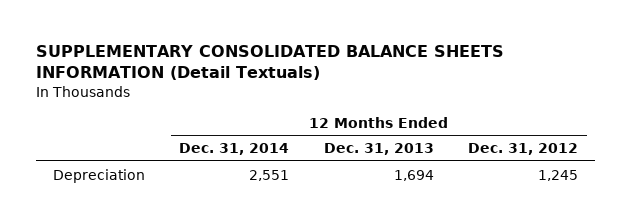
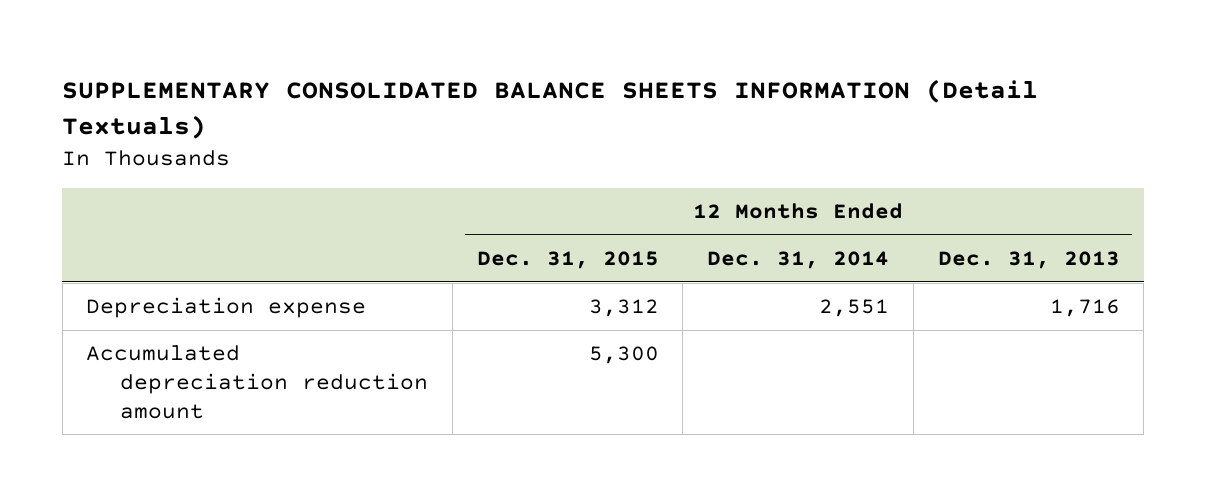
[468,143,579,156] Dec. 31, 2012 -> none
none -> [476,250,659,269] Dec. 31, 2015
[52,168,145,183] Depreciation -> [86,297,367,319] Depreciation expense
[393,169,434,181] 1,694 -> [1049,299,1120,318] 1,716
none -> [86,345,429,419] Accumulated depreciation reduction amount

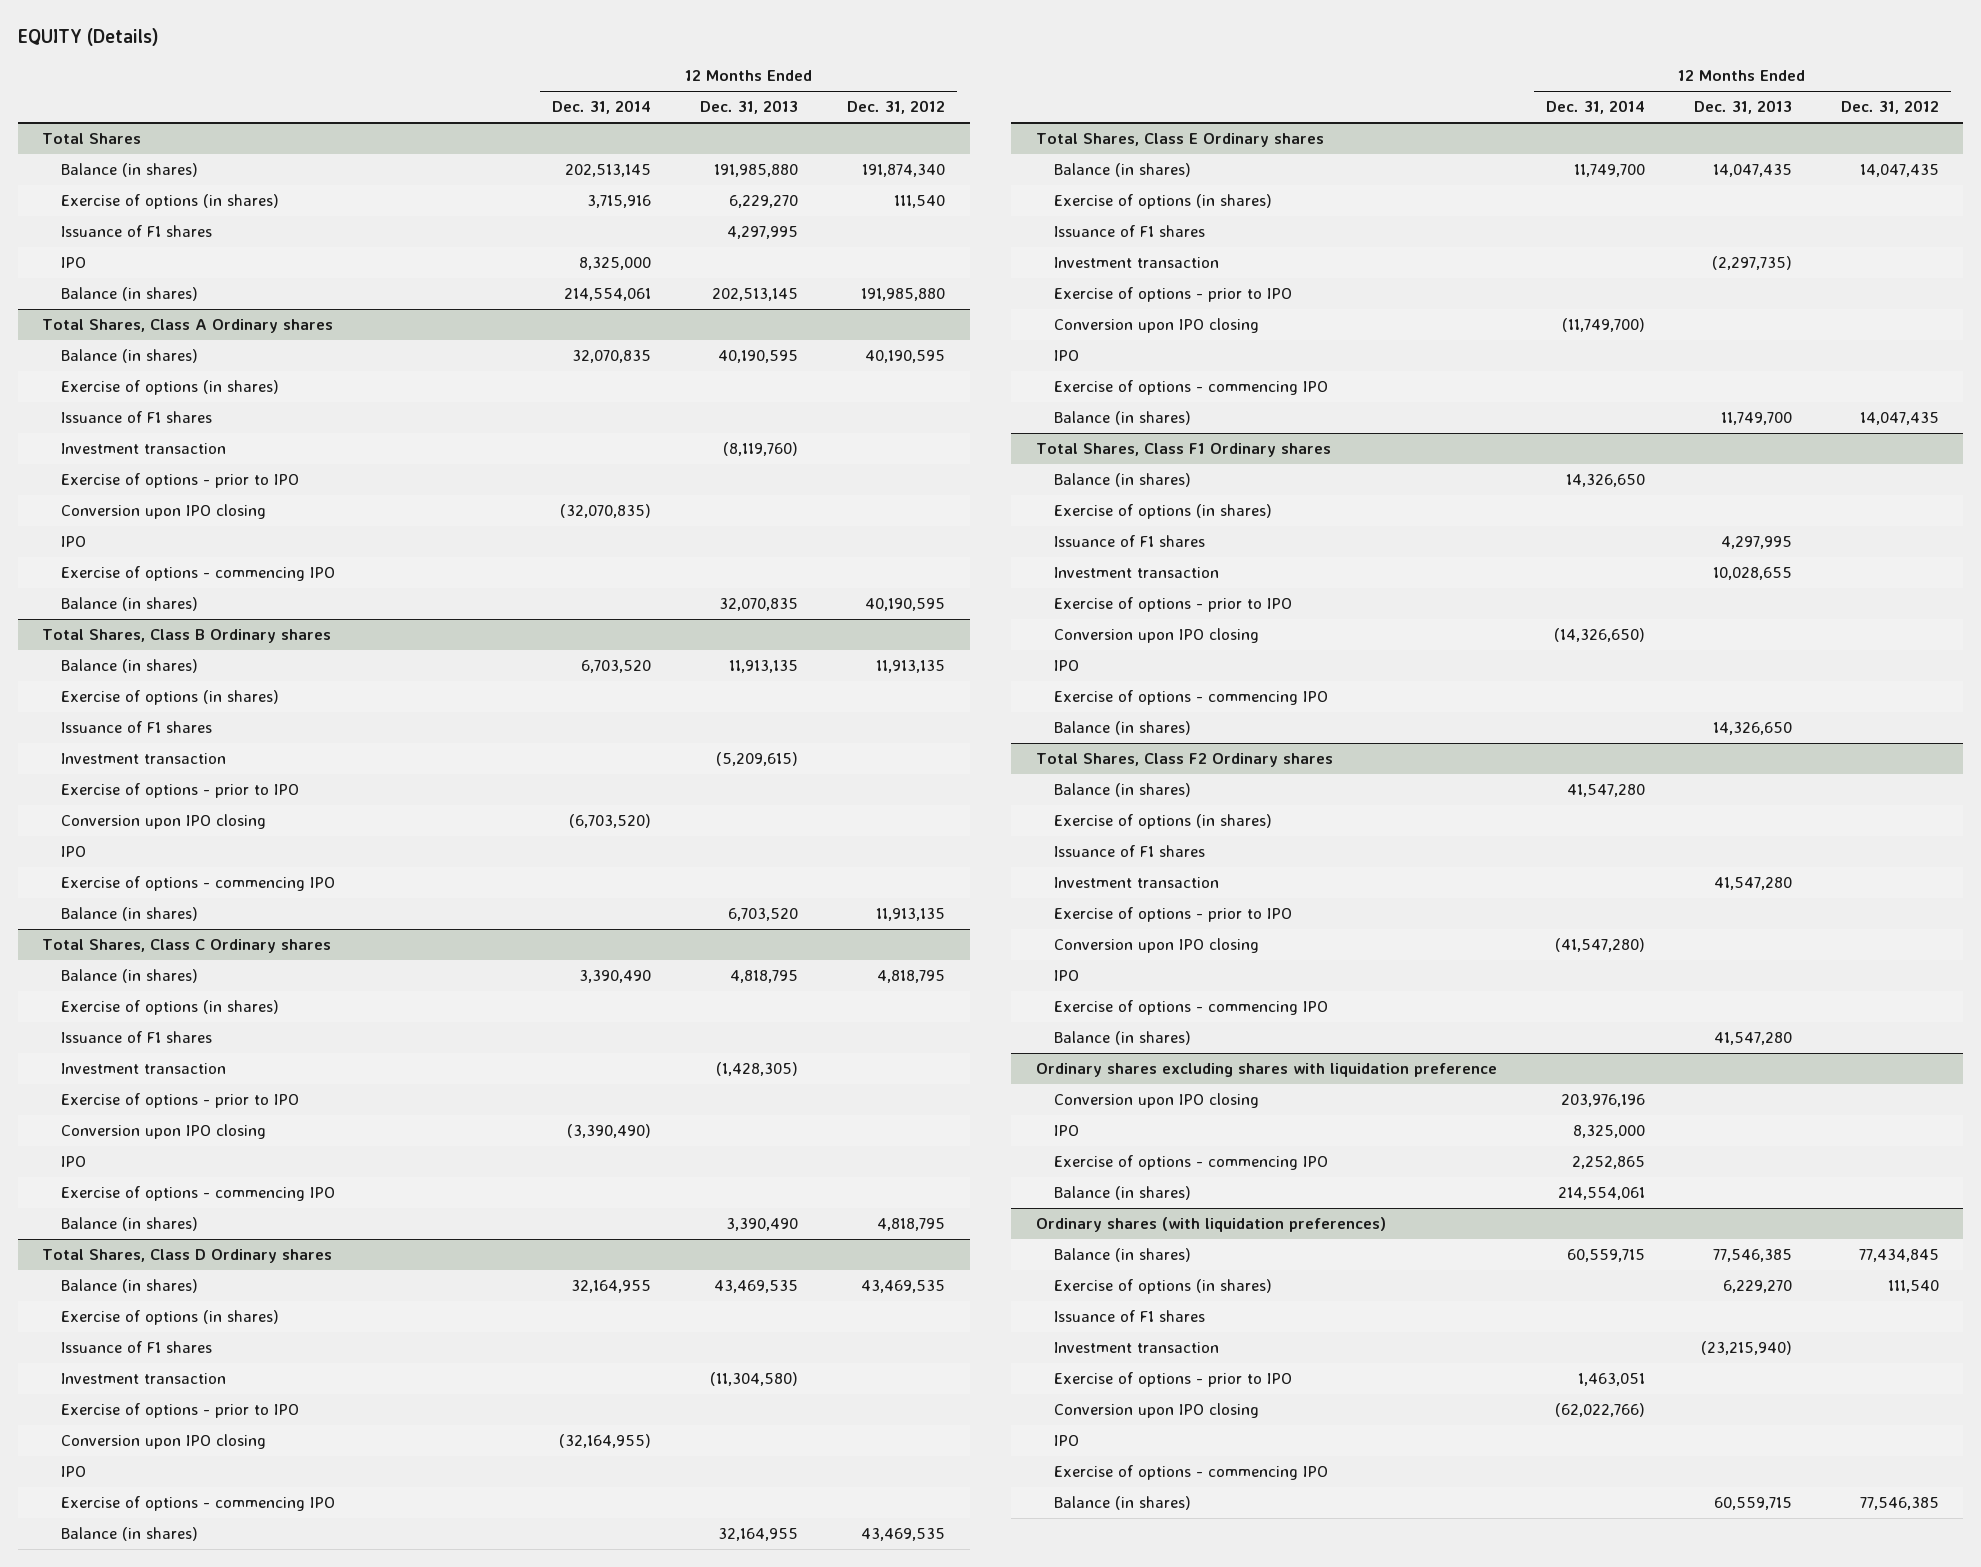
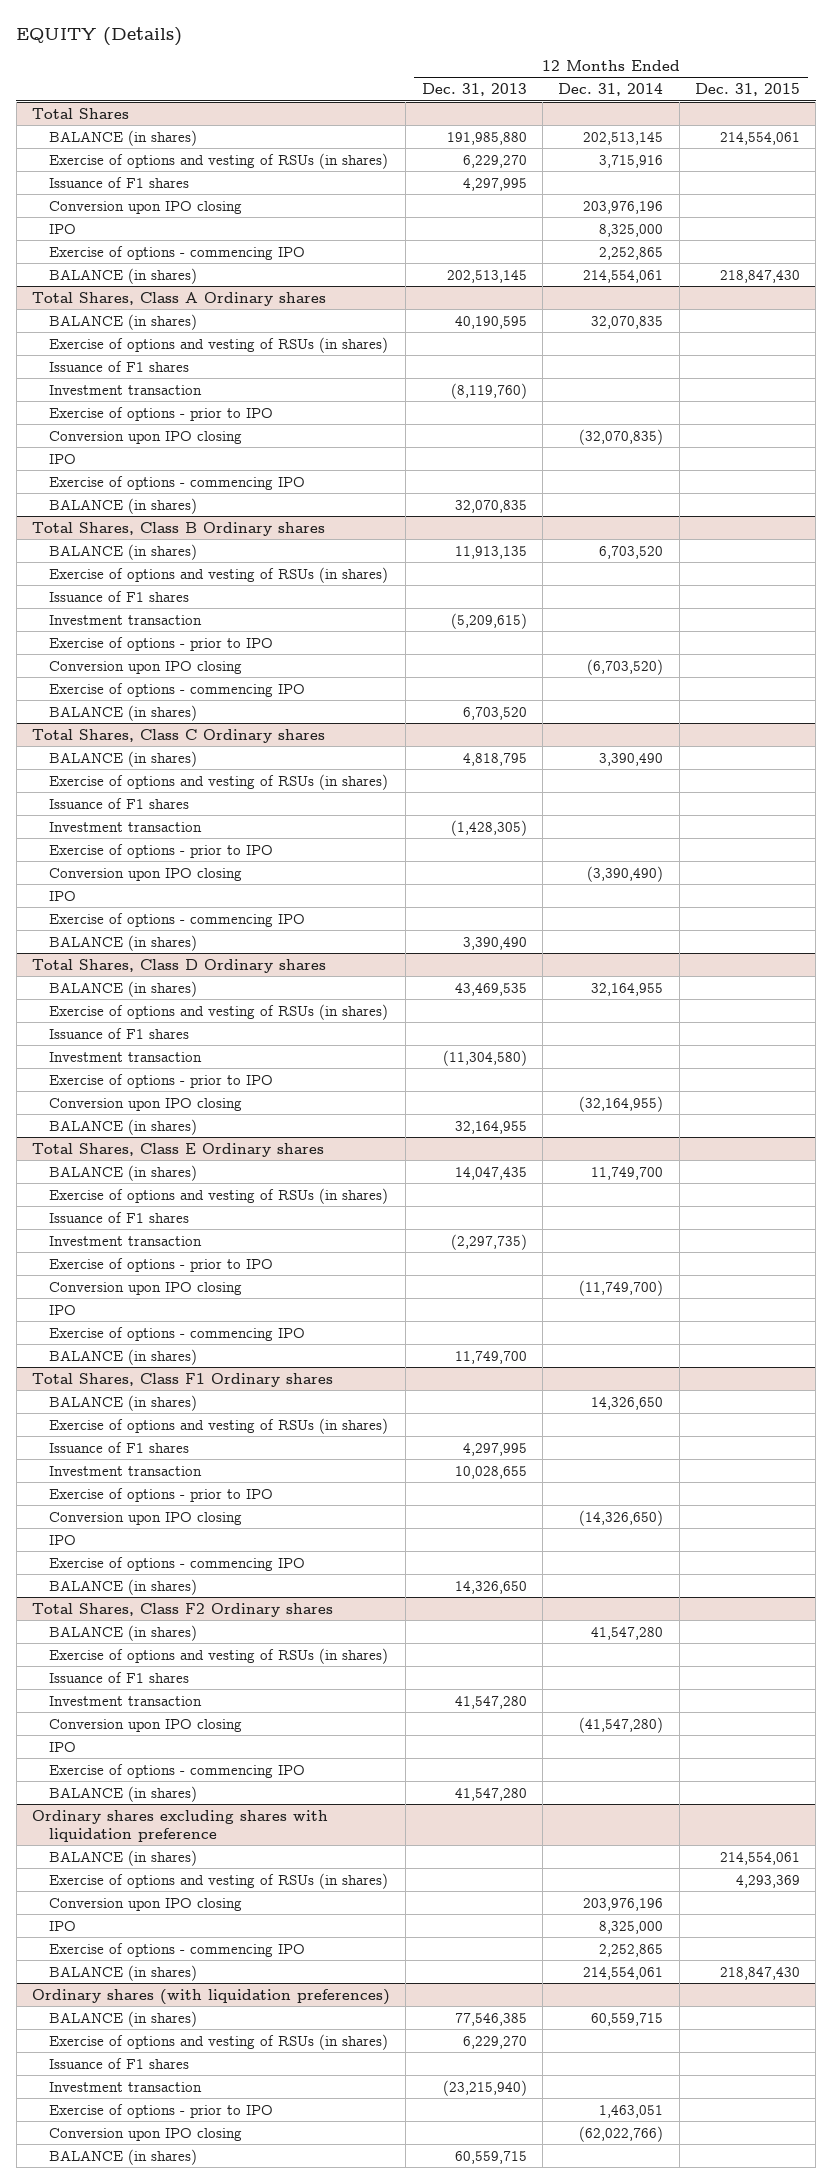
[847,100,946,115] Dec. 31, 2012 -> none
none -> [694,83,800,97] Dec. 31, 2015
[60,163,198,178] Balance (in shares) -> [49,129,198,146] BALANCE (in shares)
[60,194,279,210] Exercise of options (in shares) -> [49,152,389,169] Exercise of options and vesting of RSUs (in shares)
none -> [49,200,243,214] Conversion upon IPO closing
none -> [49,245,306,260] Exercise of options - commencing IPO
[60,287,198,302] Balance (in shares) -> [49,267,198,284] BALANCE (in shares)
[60,349,198,364] Balance (in shares) -> [49,313,198,330] BALANCE (in shares)
[60,380,279,396] Exercise of options (in shares) -> [49,336,389,353] Exercise of options and vesting of RSUs (in shares)
[60,597,198,612] Balance (in shares) -> [49,497,198,514] BALANCE (in shares)
[60,659,198,674] Balance (in shares) -> [49,543,198,560] BALANCE (in shares)
[60,690,279,706] Exercise of options (in shares) -> [49,566,389,583] Exercise of options and vesting of RSUs (in shares)
[60,846,86,858] IPO -> none
[60,907,198,922] Balance (in shares) -> [49,704,198,721] BALANCE (in shares)
[60,969,198,984] Balance (in shares) -> [49,750,198,767] BALANCE (in shares)
[60,1000,279,1016] Exercise of options (in shares) -> [49,773,389,790] Exercise of options and vesting of RSUs (in shares)
[60,1217,198,1232] Balance (in shares) -> [49,934,198,951] BALANCE (in shares)
[60,1279,198,1294] Balance (in shares) -> [49,980,198,997] BALANCE (in shares)
[60,1310,279,1326] Exercise of options (in shares) -> [49,1003,389,1020] Exercise of options and vesting of RSUs (in shares)
[60,1466,86,1478] IPO -> none
[60,1496,335,1512] Exercise of options - commencing IPO -> none
[60,1527,198,1542] Balance (in shares) -> [49,1118,198,1135] BALANCE (in shares)
[1054,163,1192,178] Balance (in shares) -> [49,1164,198,1181] BALANCE (in shares)
[1054,194,1273,210] Exercise of options (in shares) -> [49,1187,389,1204] Exercise of options and vesting of RSUs (in shares)
[1054,411,1192,426] Balance (in shares) -> [49,1348,198,1365] BALANCE (in shares)
[1054,473,1192,488] Balance (in shares) -> [49,1394,198,1411] BALANCE (in shares)
[1054,504,1273,520] Exercise of options (in shares) -> [49,1417,389,1434] Exercise of options and vesting of RSUs (in shares)
[1054,721,1192,736] Balance (in shares) -> [49,1578,198,1595] BALANCE (in shares)
[1054,783,1192,798] Balance (in shares) -> [49,1624,198,1641] BALANCE (in shares)
[1054,814,1273,830] Exercise of options (in shares) -> [49,1647,389,1664] Exercise of options and vesting of RSUs (in shares)
[1054,907,1293,923] Exercise of options - prior to IPO -> none
[1054,1031,1192,1046] Balance (in shares) -> [49,1785,198,1802] BALANCE (in shares)
none -> [49,1849,198,1866] BALANCE (in shares)
none -> [49,1872,389,1889] Exercise of options and vesting of RSUs (in shares)
[1054,1186,1192,1201] Balance (in shares) -> [49,1964,198,1981] BALANCE (in shares)
[1054,1248,1192,1263] Balance (in shares) -> [49,2010,198,2027] BALANCE (in shares)
[1054,1279,1273,1295] Exercise of options (in shares) -> [49,2033,389,2050] Exercise of options and vesting of RSUs (in shares)
[1054,1435,1080,1447] IPO -> none
[1054,1465,1329,1481] Exercise of options - commencing IPO -> none
[1054,1496,1192,1511] Balance (in shares) -> [49,2148,198,2165] BALANCE (in shares)

